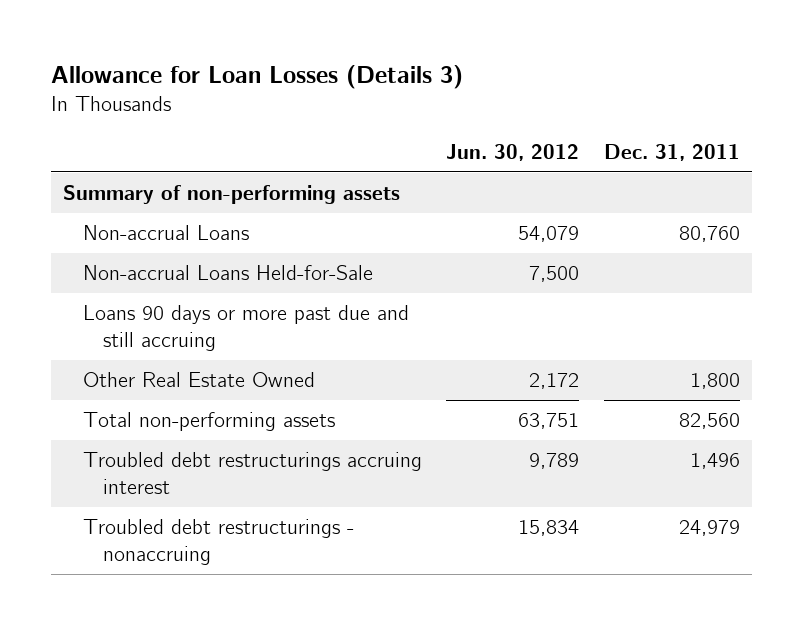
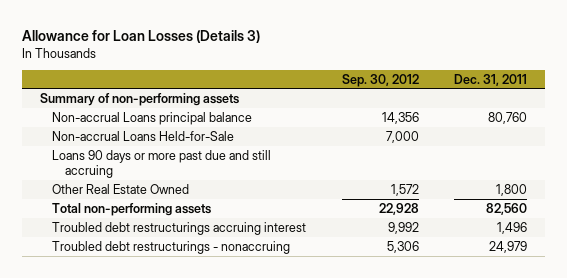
[446,143,580,161] Jun. 30, 2012 -> none
none -> [341,73,419,87] Sep. 30, 2012
[83,225,250,241] Non-accrual Loans -> [52,111,253,125] Non-accrual Loans principal balance

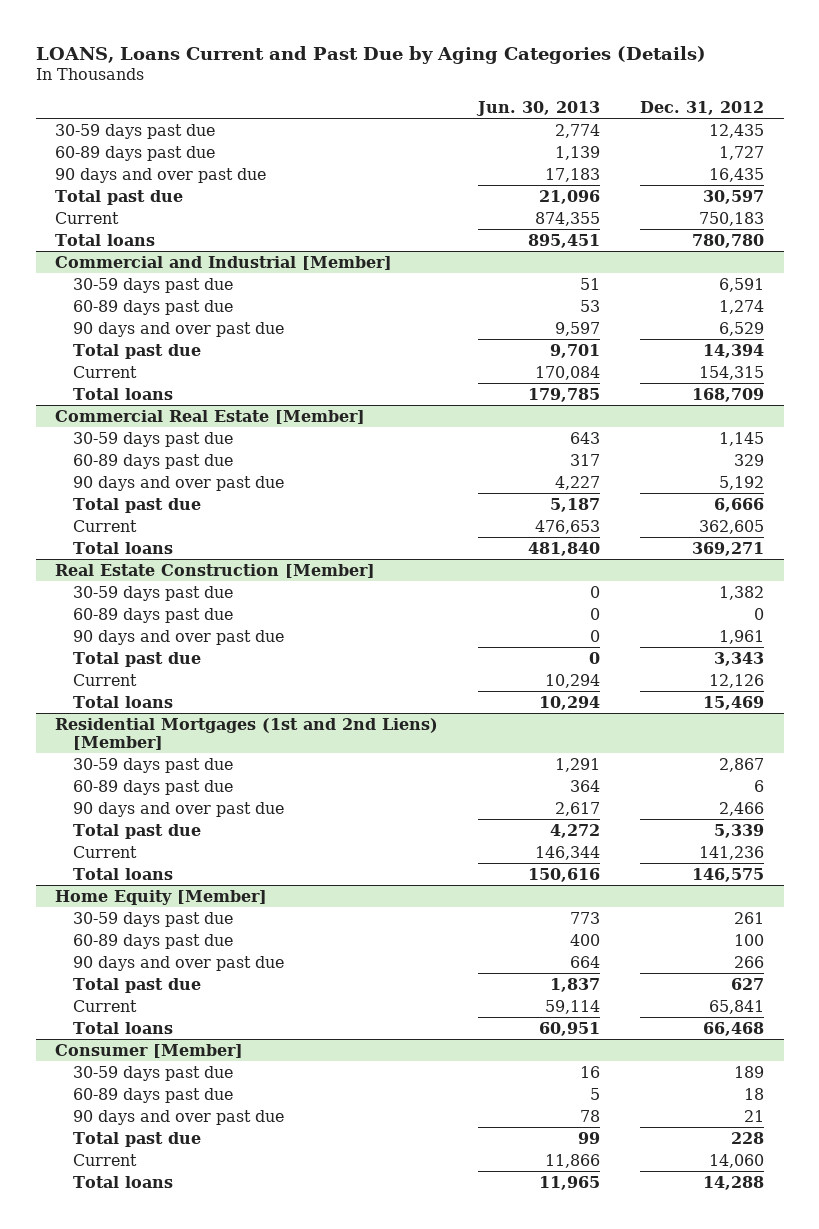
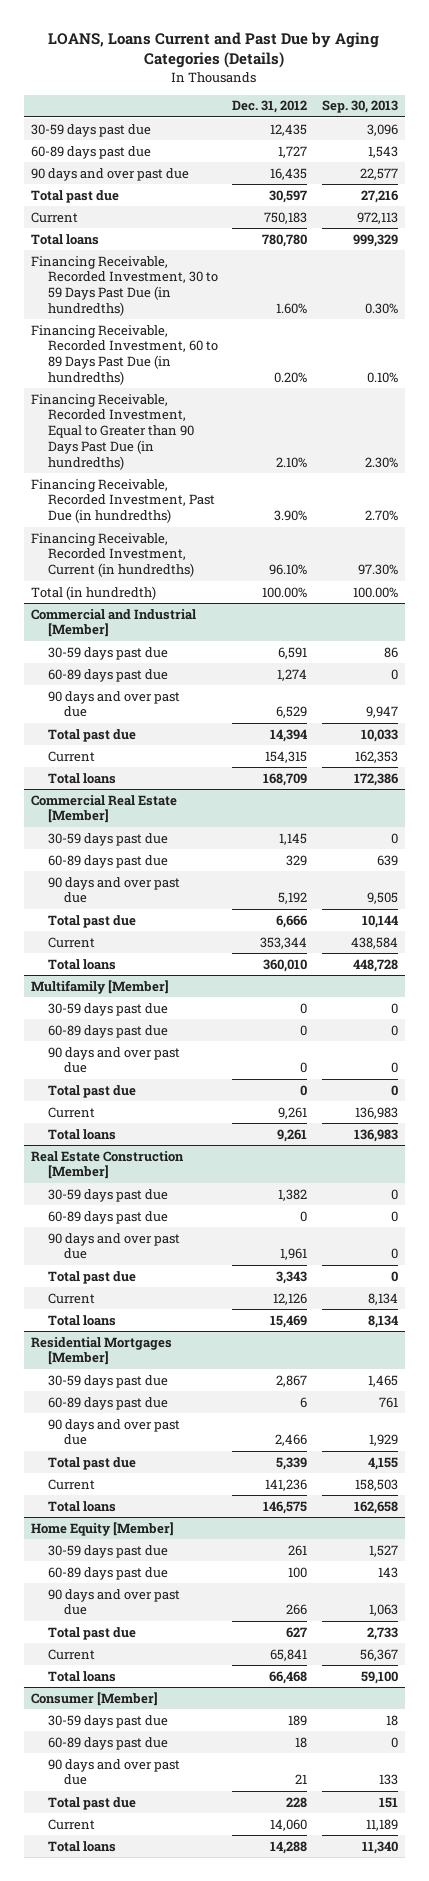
[476,100,601,116] Jun. 30, 2013 -> none
none -> [321,100,398,114] Sep. 30, 2013
none -> [30,255,218,316] Financing Receivable, Recorded Investment, 30 to 59 Days Past Due (in hundredths)
none -> [30,324,218,385] Financing Receivable, Recorded Investment, 60 to 89 Days Past Due (in hundredths)
none -> [30,393,194,470] Financing Receivable, Recorded Investment, Equal to Greater than 90 Days Past Due (in hundredths)
none -> [30,478,215,524] Financing Receivable, Recorded Investment, Past Due (in hundredths)
none -> [30,532,194,578] Financing Receivable, Recorded Investment, Current (in hundredths)
none -> [30,585,156,600] Total (in hundredth)
[698,519,764,534] 362,605 -> [260,936,308,949] 353,344
[691,541,764,556] 369,271 -> [263,958,308,972] 360,010
none -> [30,979,169,994] Multifamily [Member]
none -> [47,1002,168,1016] 30-59 days past due
none -> [47,1024,168,1038] 60-89 days past due
none -> [47,1046,180,1074] 90 days and over past due
none -> [47,1084,136,1098] Total past due
none -> [47,1106,95,1118] Current
none -> [47,1128,116,1140] Total loans
[55,717,439,750] Residential Mortgages (1st and 2nd Liens) [Member] -> none
none -> [30,1336,172,1366] Residential Mortgages [Member]

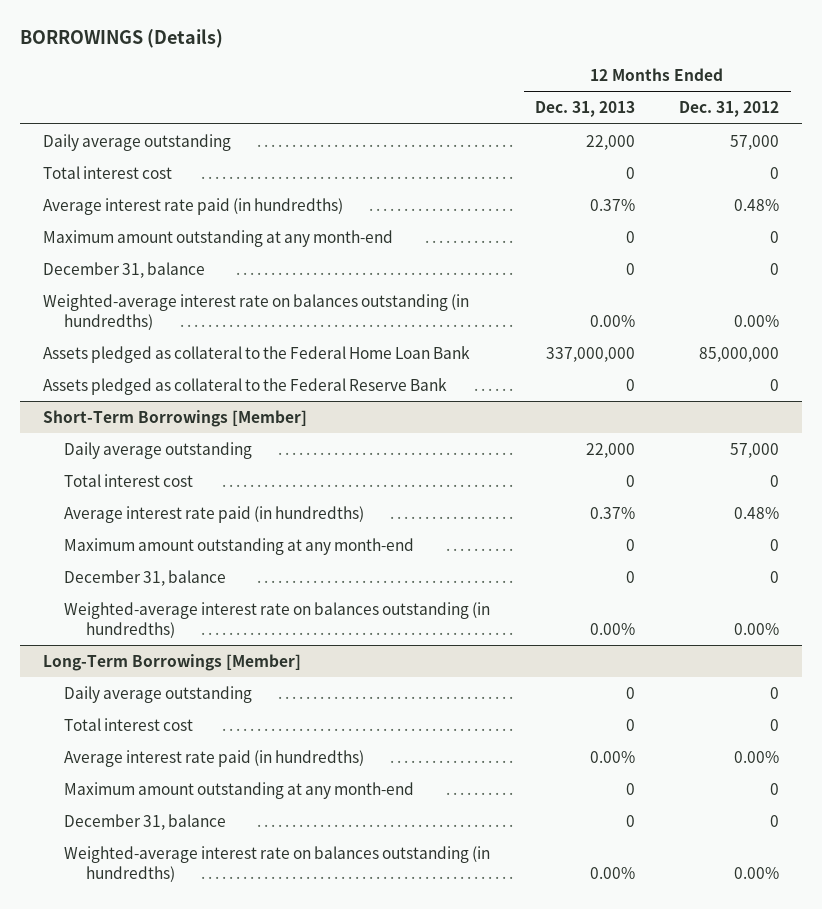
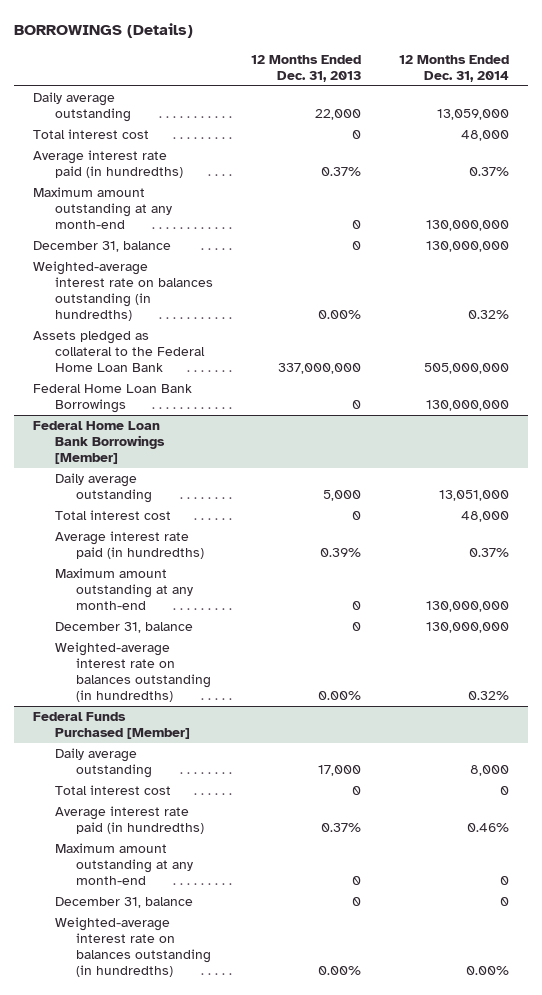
[679,101,780,118] Dec. 31, 2012 -> none
none -> [398,55,509,83] 12 Months Ended Dec. 31, 2014
[42,377,447,395] Assets pledged as collateral to the Federal Reserve Bank -> none
[42,409,307,427] Short-Term Borrowings [Member] -> none
none -> [33,384,193,413] Federal Home Loan Bank Borrowings
none -> [33,421,165,464] Federal Home Loan Bank Borrowings [Member]
[585,442,635,458] 22,000 -> [322,489,361,501] 5,000
[589,506,635,519] 0.37% -> [319,547,361,557] 0.39%
[42,653,301,671] Long-Term Borrowings [Member] -> none
none -> [33,712,190,739] Federal Funds Purchased [Member]
[625,686,635,699] 0 -> [317,764,361,776] 17,000
[589,750,635,763] 0.00% -> [320,822,361,832] 0.37%

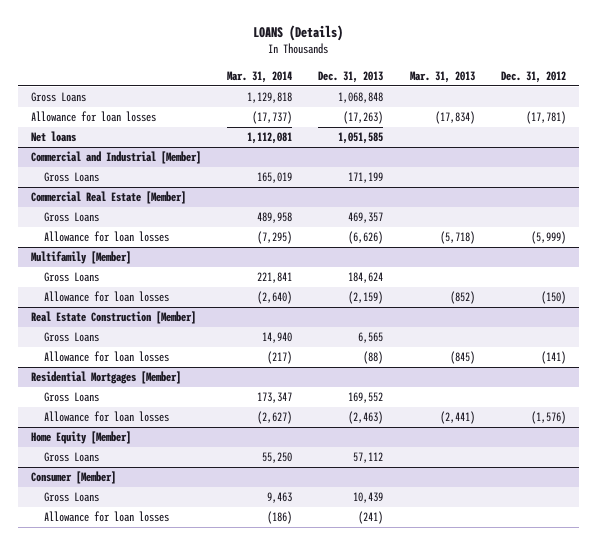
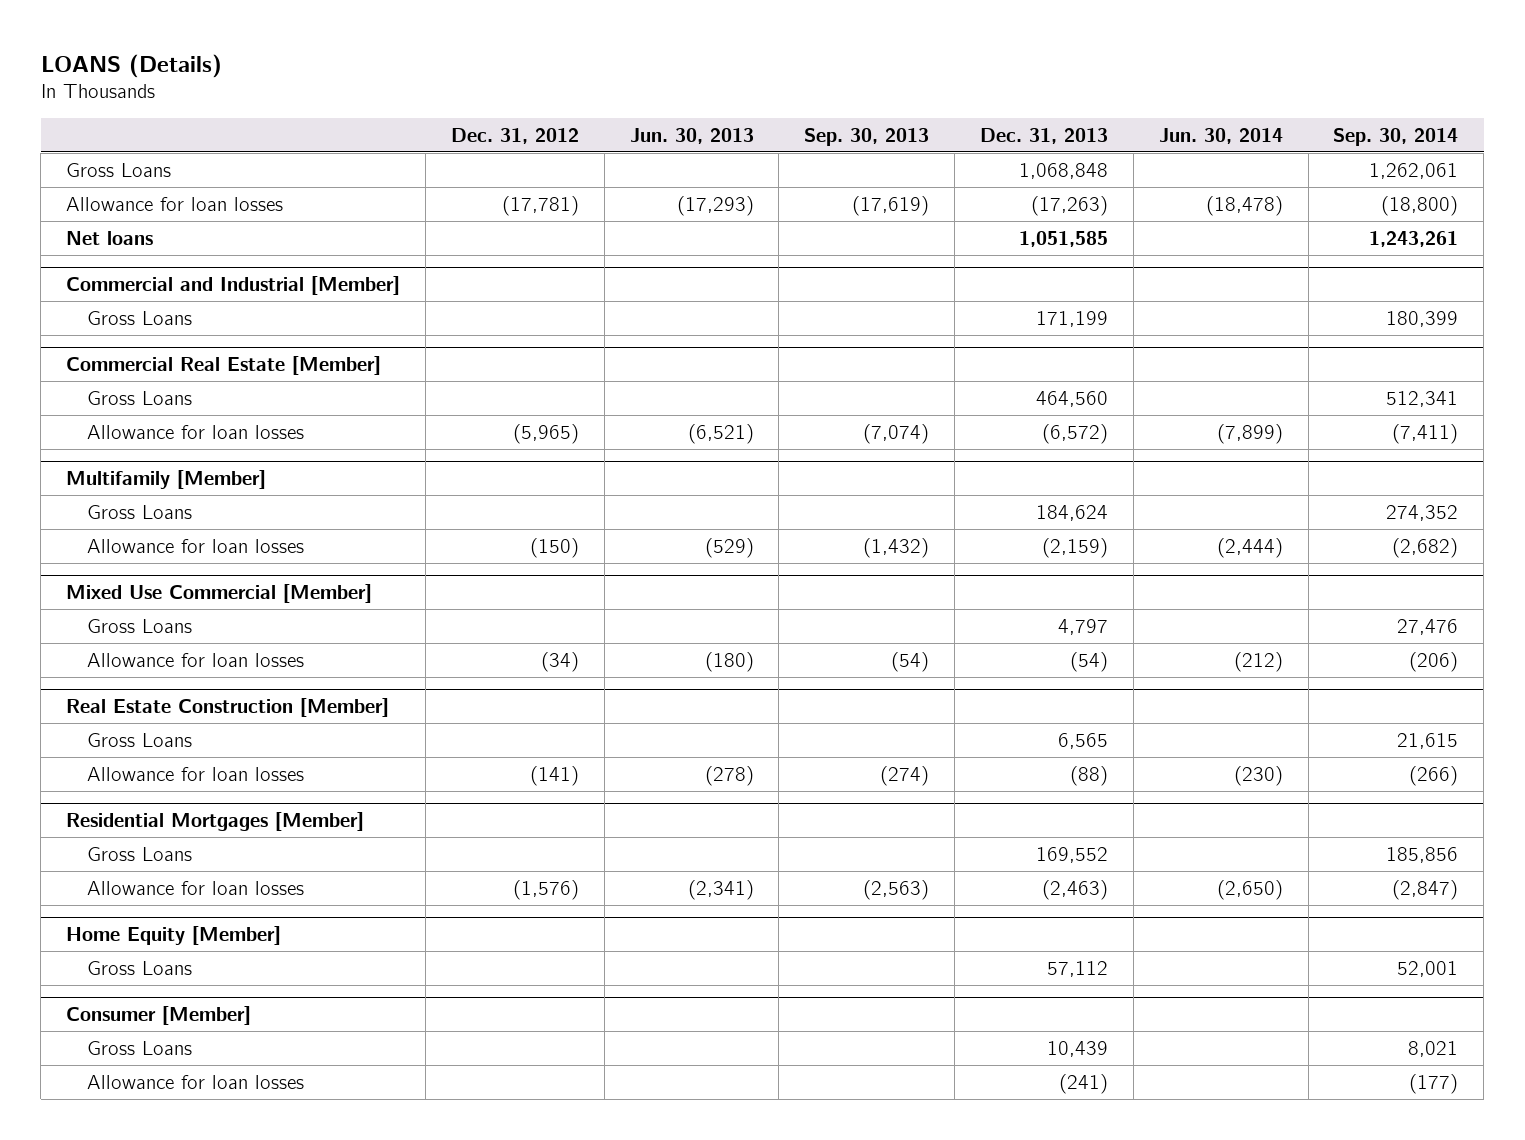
[227,70,293,83] Mar. 31, 2014 -> none
[409,70,475,83] Mar. 31, 2013 -> none
none -> [629,127,754,144] Jun. 30, 2013
none -> [804,127,930,146] Sep. 30, 2013
none -> [1158,127,1283,144] Jun. 30, 2014
none -> [1333,127,1459,146] Sep. 30, 2014
[348,212,384,224] 469,357 -> [1036,390,1109,407] 464,560
[348,231,384,245] (6,626) -> [1042,423,1109,444] (6,572)
[530,231,566,245] (5,999) -> [512,423,579,444] (5,965)
none -> [66,583,373,603] Mixed Use Commercial [Member]
none -> [86,618,192,633] Gross Loans
none -> [86,652,304,667] Allowance for loan losses

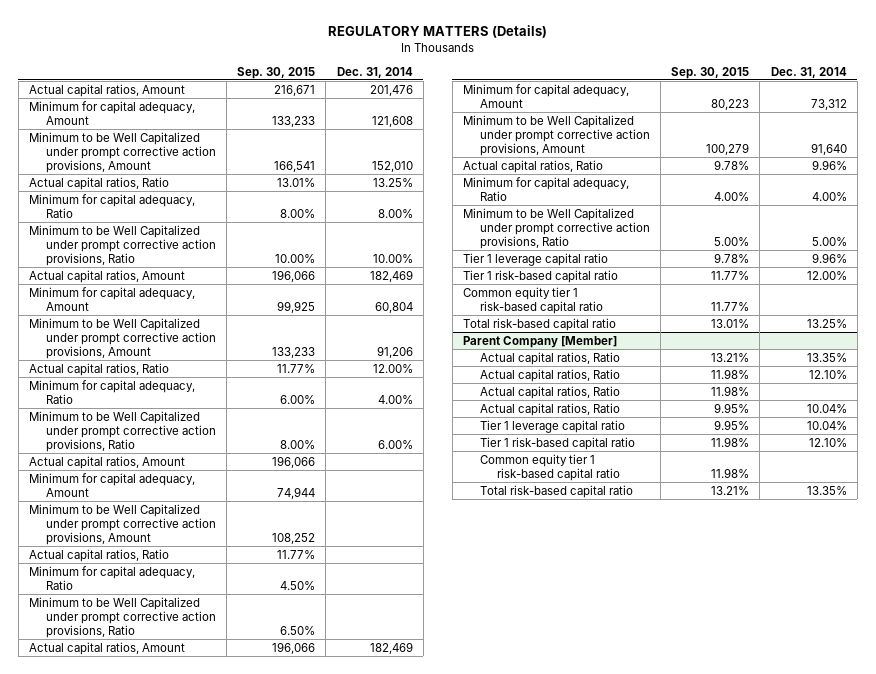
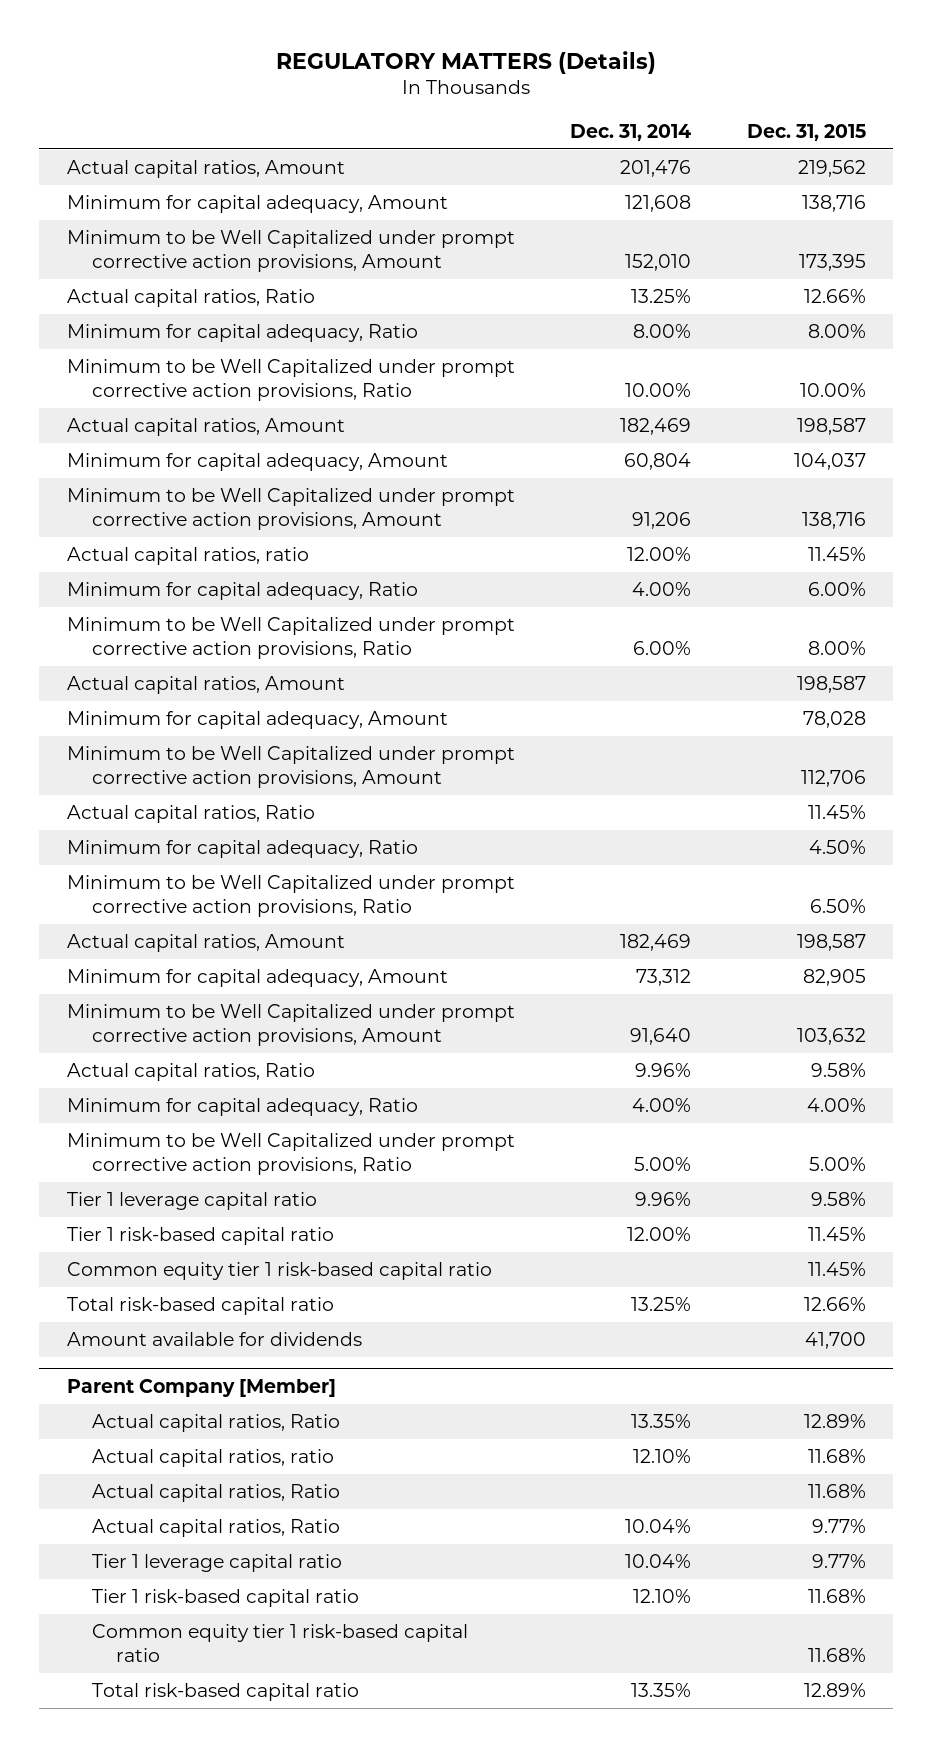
[237,66,316,79] Sep. 30, 2015 -> none
none -> [746,123,866,141] Dec. 31, 2015
[28,362,169,376] Actual capital ratios, Ratio -> [66,547,309,566] Actual capital ratios, ratio
none -> [66,1332,362,1347] Amount available for dividends
[479,368,620,382] Actual capital ratios, Ratio -> [91,1449,334,1468] Actual capital ratios, ratio

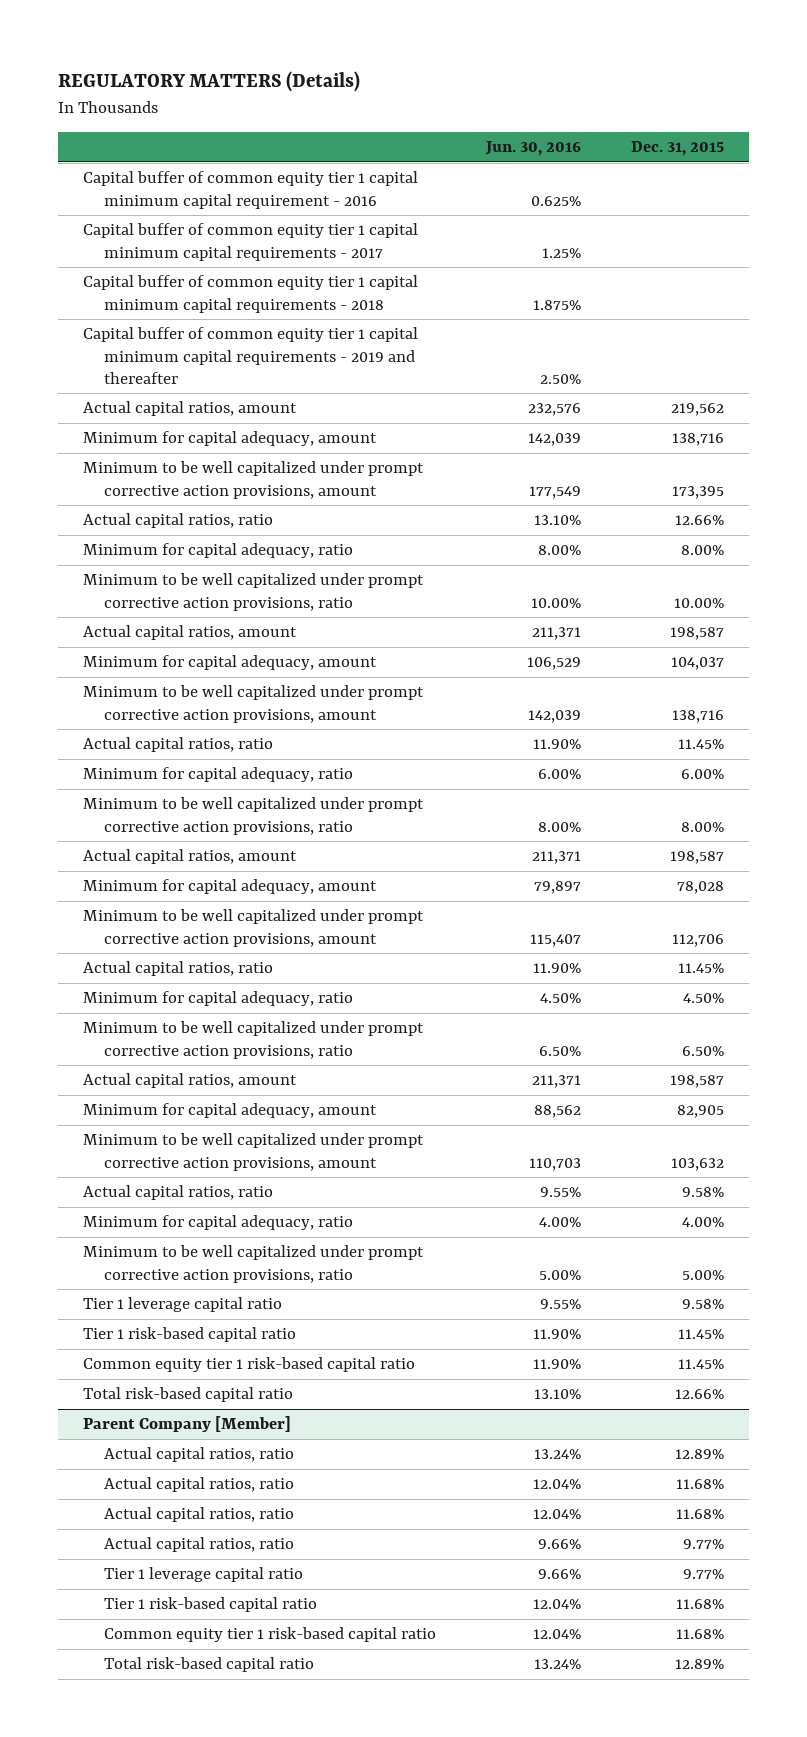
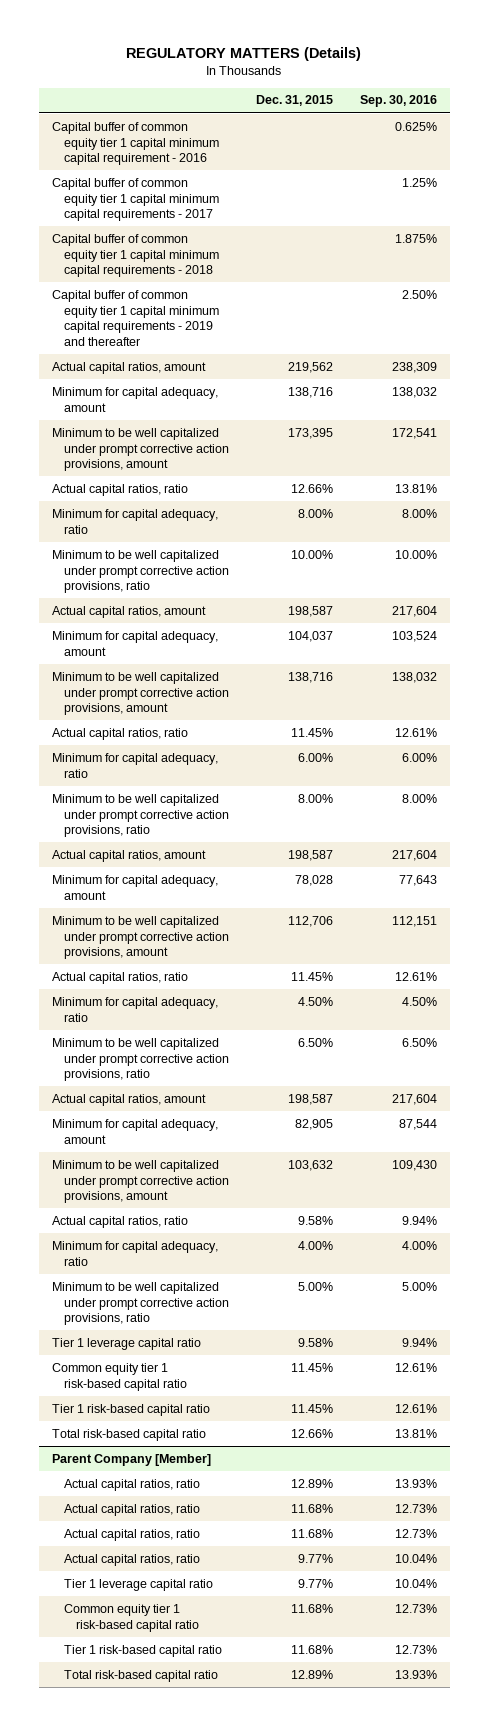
[485,141,582,157] Jun. 30, 2016 -> none
none -> [359,95,437,108] Sep. 30, 2016
[82,1327,296,1343] Tier 1 risk-based capital ratio -> [51,1403,210,1416] Tier 1 risk-based capital ratio
[103,1597,317,1613] Tier 1 risk-based capital ratio -> [64,1644,223,1657] Tier 1 risk-based capital ratio

